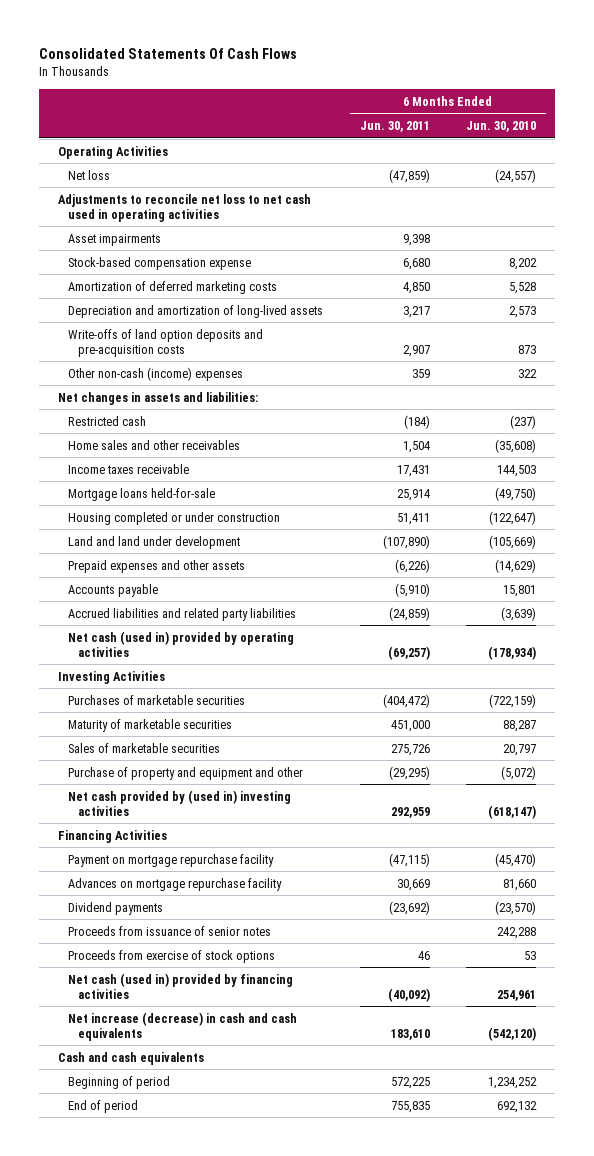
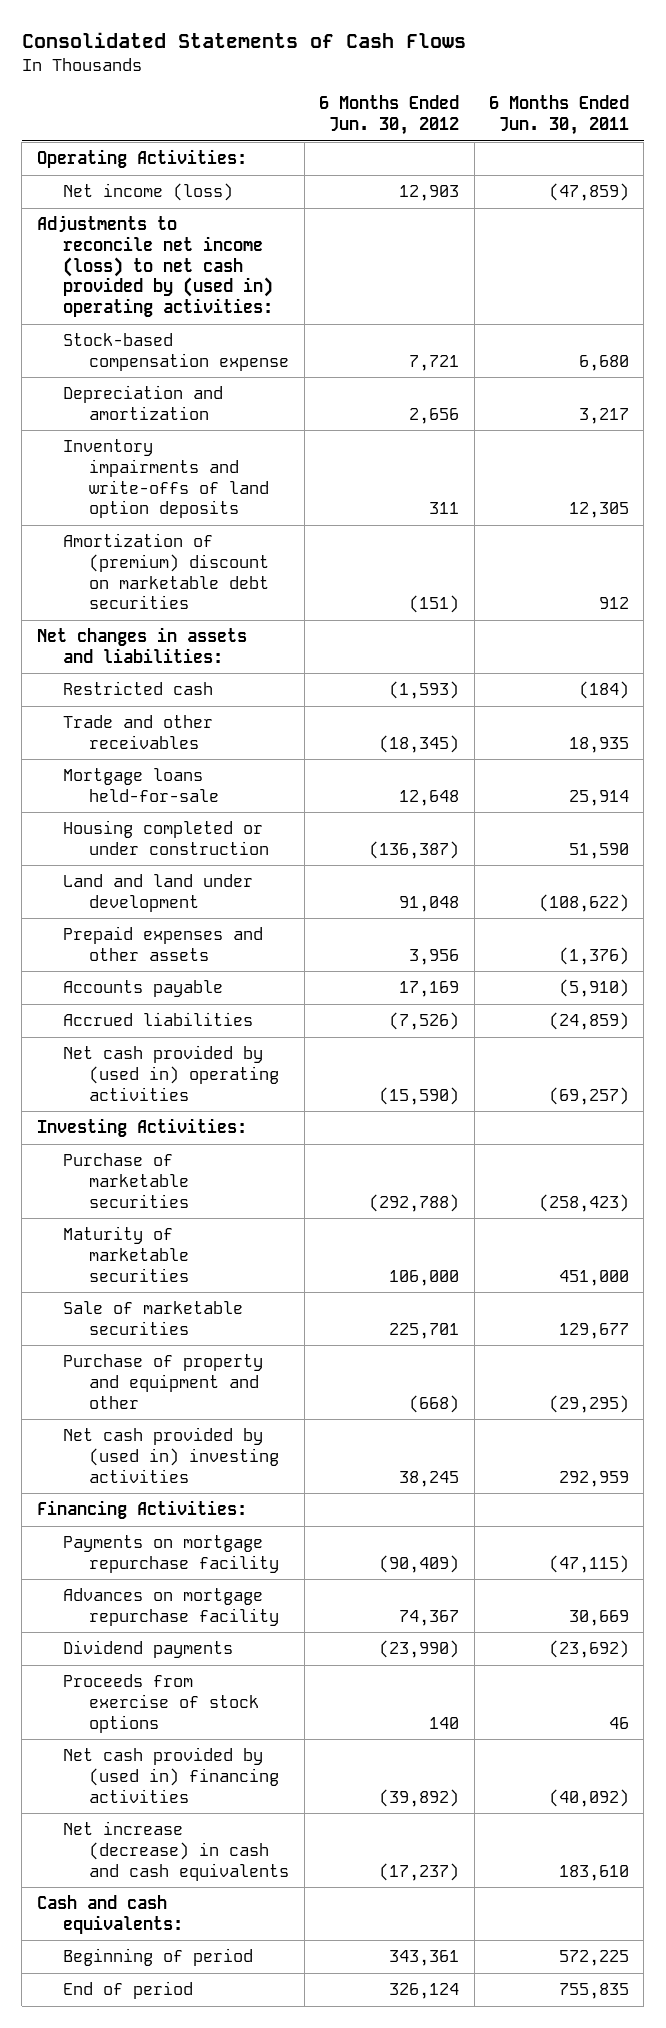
[39,47,298,59] Consolidated Statements Of Cash Flows -> [21,31,466,48] Consolidated Statements of Cash Flows
[466,120,537,132] Jun. 30, 2010 -> none
none -> [319,95,460,136] 6 Months Ended Jun. 30, 2012
[67,233,161,246] Asset impairments -> none
[57,145,168,159] Operating Activities -> [36,149,247,169] Operating Activities:
[67,169,110,180] Net loss -> [62,183,233,202] Net income (loss)
[57,193,311,222] Adjustments to reconcile net loss to net cash used in operating activities -> [36,215,273,318] Adjustments to reconcile net income (loss) to net cash provided by (used in) operating activities:
[67,280,277,294] Amortization of deferred marketing costs -> none
[67,366,243,381] Other non-cash (income) expenses -> none
[67,304,323,318] Depreciation and amortization of long-lived assets -> [62,385,223,420] Depreciation and amortization
[67,328,263,357] Write-offs of land option deposits and pre-acquisition costs -> [62,439,270,519] Inventory impairments and write-offs of land option deposits
[402,344,430,357] 2,907 -> [569,502,630,519] 12,305
none -> [62,533,270,610] Amortization of (premium) discount on marketable debt securities
[67,463,189,474] Income taxes receivable -> none
[67,439,240,450] Home sales and other receivables -> [62,715,213,749] Trade and other receivables
[402,440,430,453] 1,504 -> [569,736,630,753] 18,935
[396,512,430,525] 51,411 -> [569,842,630,859] 51,590
[382,534,430,549] (107,890) -> [539,893,630,912] (108,622)
[394,558,430,573] (6,226) -> [559,946,630,965] (1,376)
[67,607,296,621] Accrued liabilities and related party liabilities -> [62,1012,253,1027] Accrued liabilities
[67,630,294,657] Net cash (used in) provided by operating activities -> [62,1045,280,1101] Net cash provided by (used in) operating activities
[57,670,165,684] Investing Activities -> [36,1118,247,1138] Investing Activities:
[67,694,245,705] Purchases of marketable securities -> [62,1153,190,1208] Purchase of marketable securities
[382,693,430,708] (404,472) -> [539,1193,630,1212] (258,423)
[67,742,220,753] Sales of marketable securities -> [62,1301,243,1335] Sale of marketable securities
[390,743,430,756] 275,726 -> [559,1322,630,1339] 129,677
[57,829,167,843] Financing Activities -> [36,1500,247,1520] Financing Activities:
[67,853,274,867] Payment on mortgage repurchase facility -> [62,1535,280,1573] Payments on mortgage repurchase facility
[67,925,271,936] Proceeds from issuance of senior notes -> none
[67,972,293,999] Net cash (used in) provided by financing activities -> [62,1747,280,1803] Net cash provided by (used in) financing activities
[57,1051,204,1065] Cash and cash equivalents -> [36,1895,183,1934] Cash and cash equivalents:

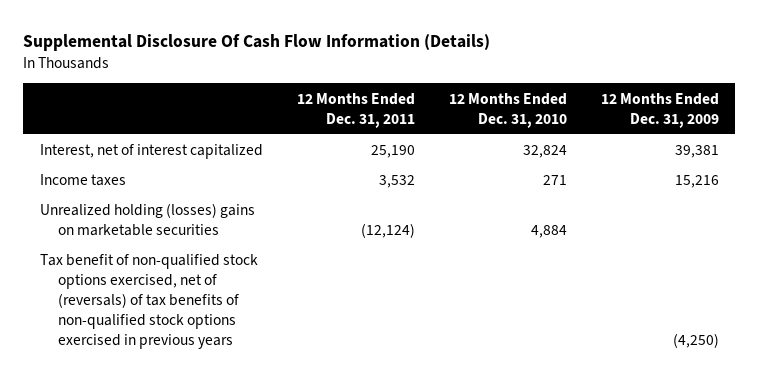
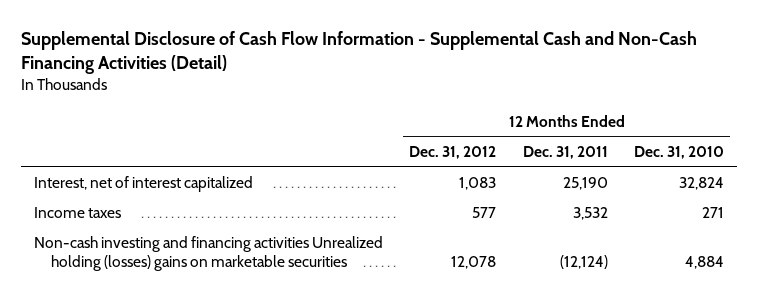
[23,34,491,52] Supplemental Disclosure Of Cash Flow Information (Details) -> [21,31,698,75] Supplemental Disclosure of Cash Flow Information - Supplemental Cash and Non-Cash Financing Activities (Detail)
[600,92,719,128] 12 Months Ended Dec. 31, 2009 -> none
none -> [409,145,497,159] Dec. 31, 2012
[40,254,259,349] Tax benefit of non-qualified stock options exercised, net of (reversals) of tax benefits of non-qualified stock options exercised in previous years -> none
[40,203,256,237] Unrealized holding (losses) gains on marketable securities -> [34,235,384,272] Non-cash investing and financing activities Unrealized holding (losses) gains on marketable securities

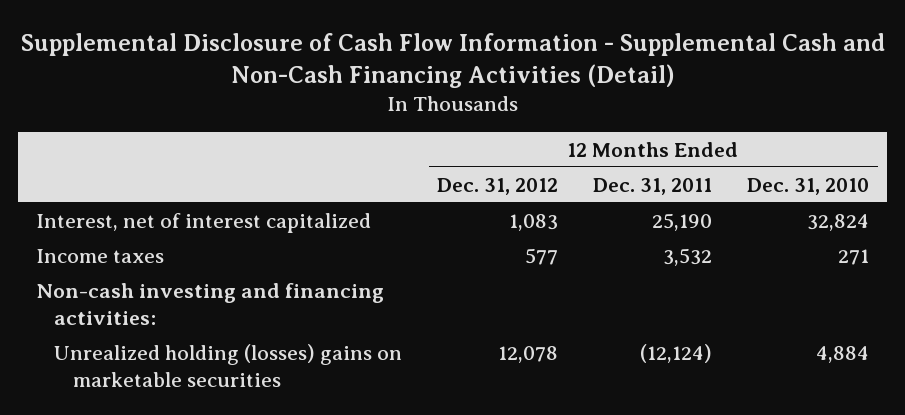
none -> [35,282,384,325] Non-cash investing and financing activities:
[34,235,384,272] Non-cash investing and financing activities Unrealized holding (losses) gains on marketable securities -> [54,343,403,387] Unrealized holding (losses) gains on marketable securities

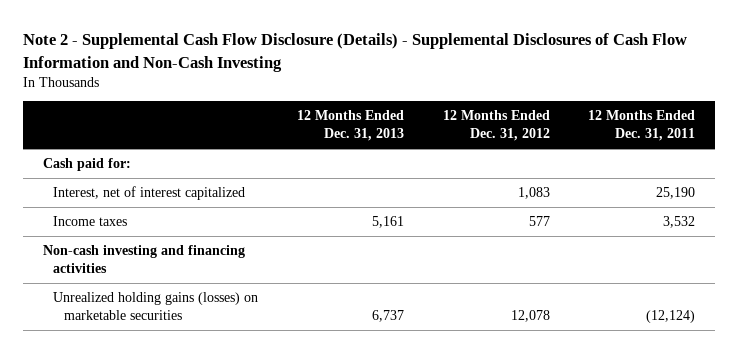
[20,32,885,89] Supplemental Disclosure of Cash Flow Information - Supplemental Cash and Non-Cash Financing Activities (Detail) -> [23,33,688,72] Note 2 - Supplemental Cash Flow Disclosure (Details) - Supplemental Disclosures of Cash Flow Information and Non-Cash Investing
[747,177,870,195] Dec. 31, 2010 -> none
none -> [296,110,404,142] 12 Months Ended Dec. 31, 2013
none -> [42,158,131,172] Cash paid for:
[35,282,384,325] Non-cash investing and financing activities: -> [42,245,245,274] Non-cash investing and financing activities
[54,343,403,387] Unrealized holding (losses) gains on marketable securities -> [53,292,259,321] Unrealized holding gains (losses) on marketable securities

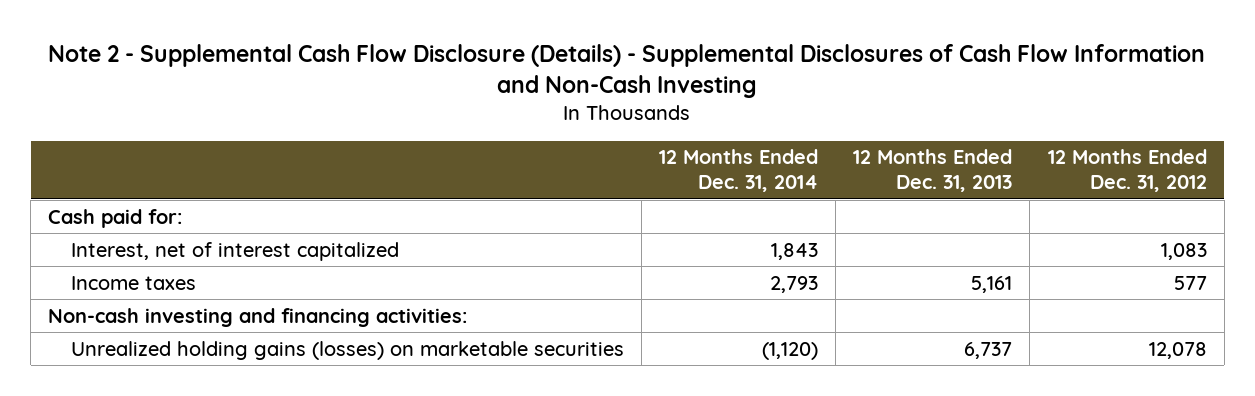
[588,110,696,142] 12 Months Ended Dec. 31, 2011 -> none
none -> [659,149,819,193] 12 Months Ended Dec. 31, 2014
[42,245,245,274] Non-cash investing and financing activities -> [48,307,468,327] Non-cash investing and financing activities:

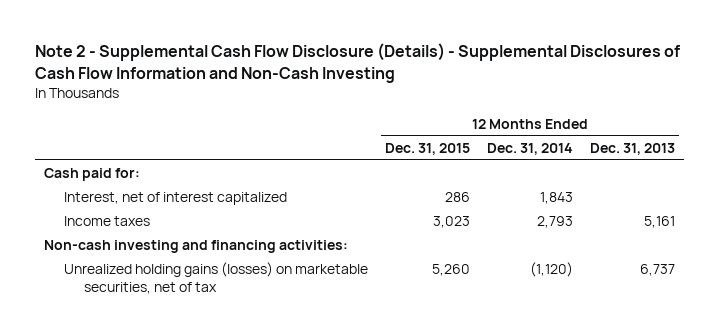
[1047,149,1207,193] 12 Months Ended Dec. 31, 2012 -> none
none -> [384,142,470,155] Dec. 31, 2015
[71,340,625,360] Unrealized holding gains (losses) on marketable securities -> [63,261,368,294] Unrealized holding gains (losses) on marketable securities, net of tax

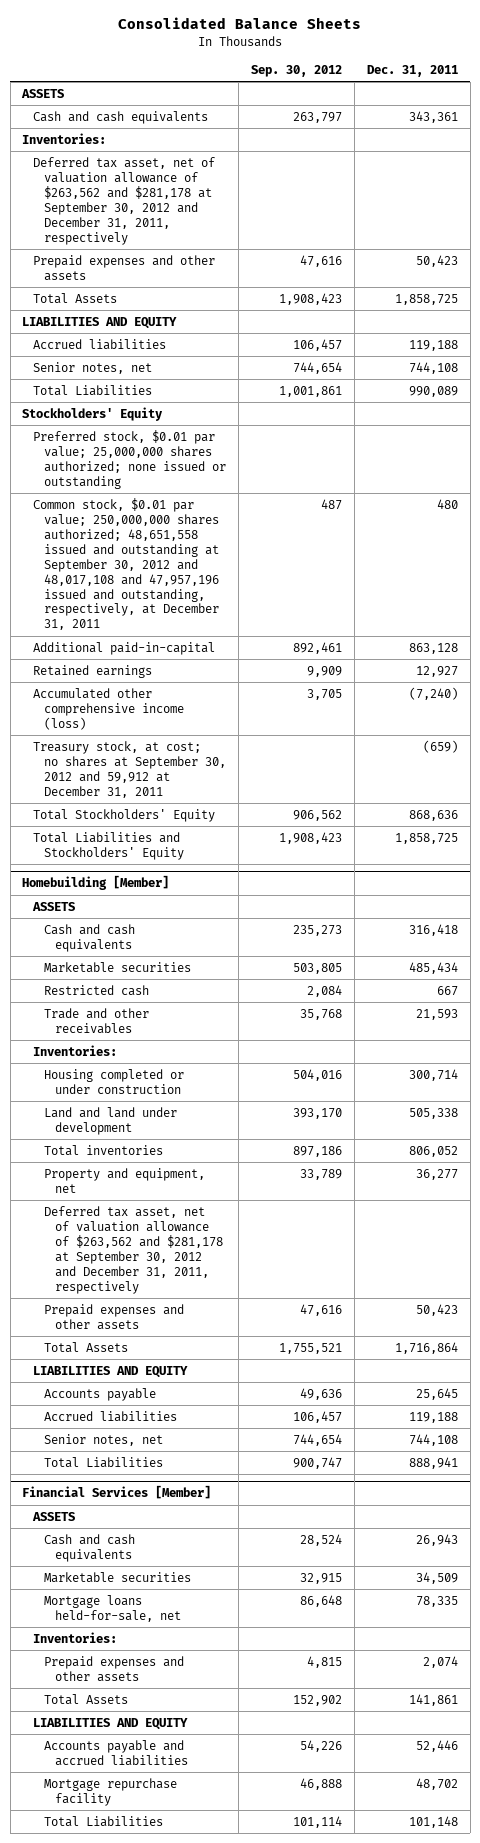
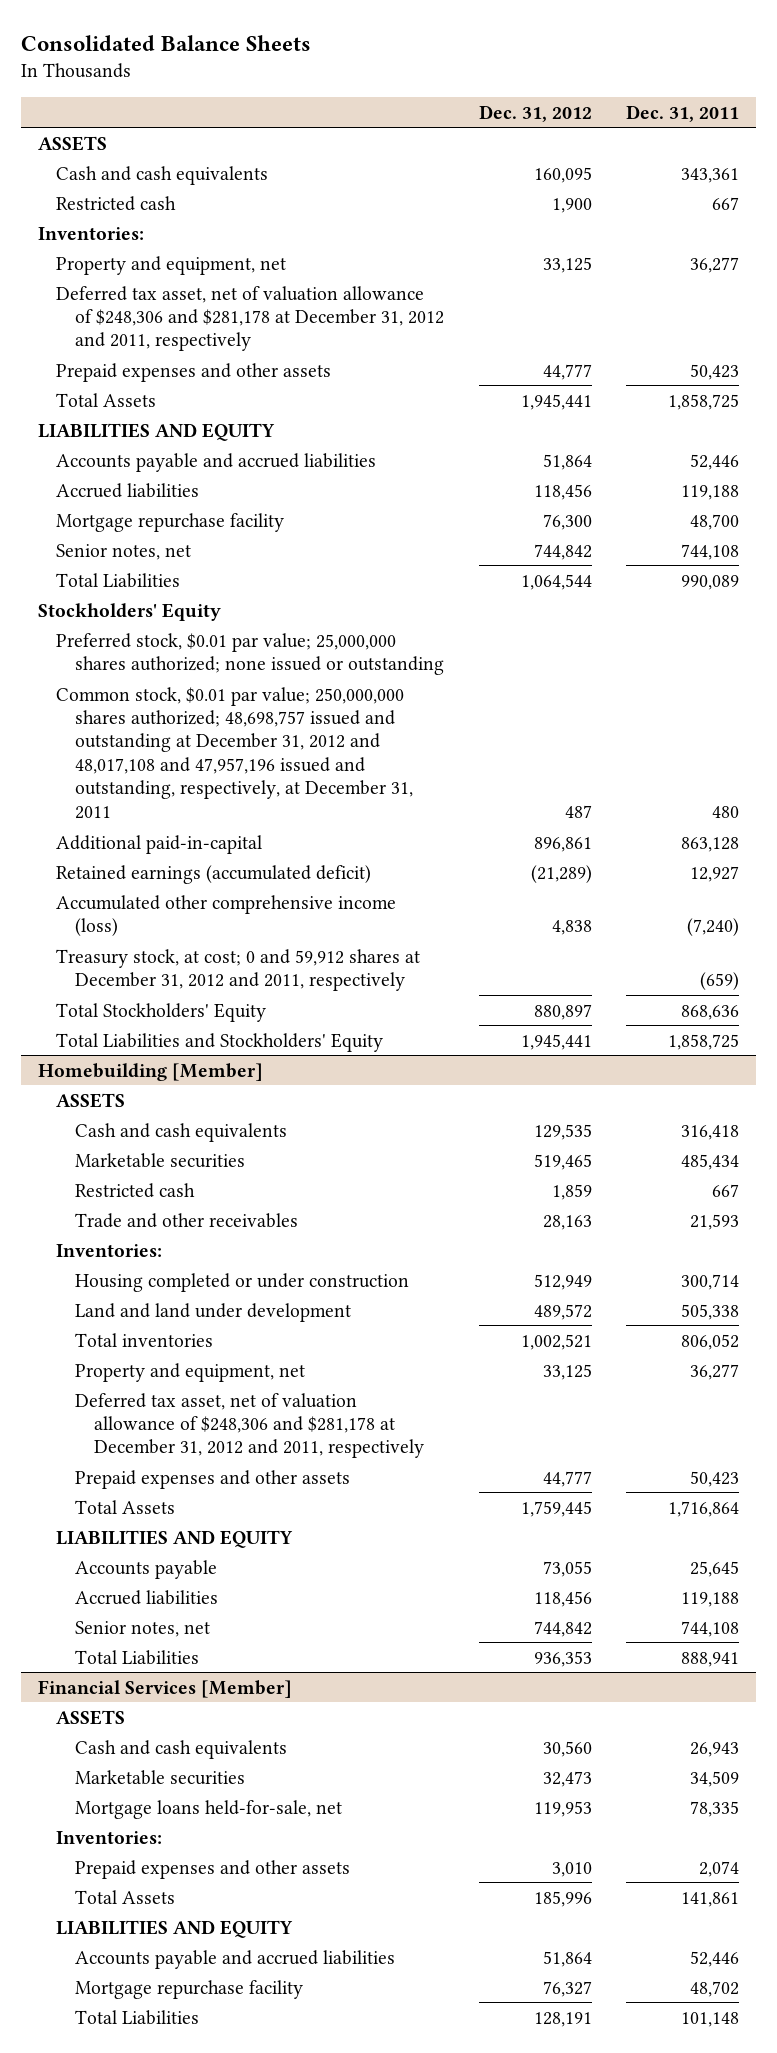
[250,64,342,77] Sep. 30, 2012 -> none
none -> [478,104,592,122] Dec. 31, 2012
none -> [56,195,177,211] Restricted cash
none -> [56,255,287,275] Property and equipment, net
[33,156,216,245] Deferred tax asset, net of valuation allowance of $263,562 and $281,178 at September 30, 2012 and December 31, 2011, respectively -> [56,285,445,352] Deferred tax asset, net of valuation allowance of $248,306 and $281,178 at December 31, 2012 and 2011, respectively
none -> [56,452,377,472] Accounts payable and accrued liabilities
none -> [56,512,285,532] Mortgage repurchase facility
[33,497,219,631] Common stock, $0.01 par value; 250,000,000 shares authorized; 48,651,558 issued and outstanding at September 30, 2012 and 48,017,108 and 47,957,196 issued and outstanding, respectively, at December 31, 2011 -> [56,686,414,819] Common stock, $0.01 par value; 250,000,000 shares authorized; 48,698,757 issued and outstanding at December 31, 2012 and 48,017,108 and 47,957,196 issued and outstanding, respectively, at December 31, 2011
[33,664,153,678] Retained earnings -> [56,864,372,884] Retained earnings (accumulated deficit)
[33,740,226,798] Treasury stock, at cost; no shares at September 30, 2012 and 59,912 at December 31, 2011 -> [56,948,421,992] Treasury stock, at cost; 0 and 59,912 shares at December 31, 2012 and 2011, respectively
[43,1205,223,1294] Deferred tax asset, net of valuation allowance of $263,562 and $281,178 at September 30, 2012 and December 31, 2011, respectively -> [75,1392,425,1459] Deferred tax asset, net of valuation allowance of $248,306 and $281,178 at December 31, 2012 and 2011, respectively

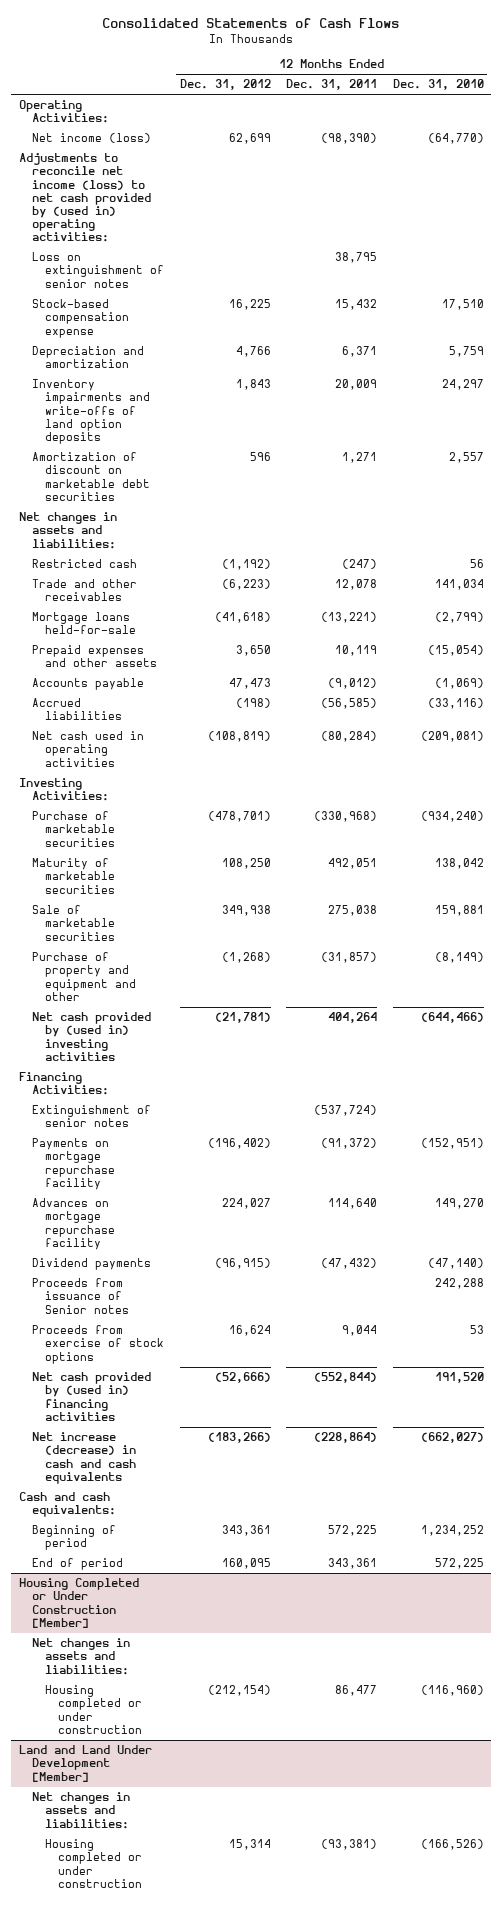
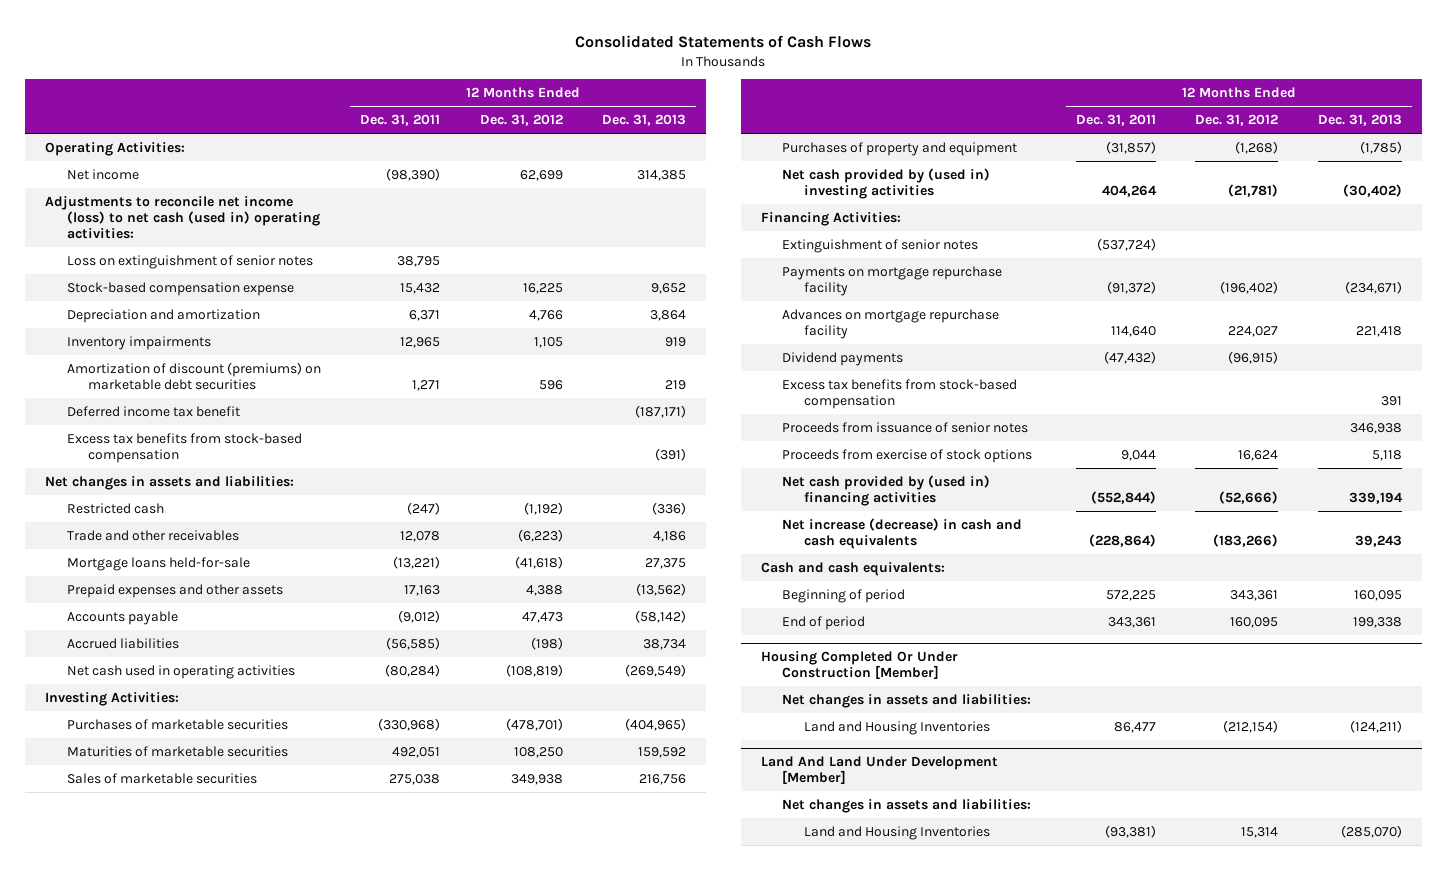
[392,79,484,91] Dec. 31, 2010 -> none
none -> [602,114,687,127] Dec. 31, 2013
[32,133,152,144] Net income (loss) -> [66,168,139,180] Net income
[19,153,152,243] Adjustments to reconcile net income (loss) to net cash provided by (used in) operating activities: -> [44,195,320,239] Adjustments to reconcile net income (loss) to net cash (used in) operating activities:
[32,379,151,444] Inventory impairments and write-offs of land option deposits -> [66,335,211,350] Inventory impairments
[235,379,271,391] 1,843 -> [533,336,563,348] 1,105
[335,379,378,391] 20,009 -> [400,336,441,348] 12,965
[32,452,151,501] Amortization of discount on marketable debt securities -> [66,361,321,390] Amortization of discount (premiums) on marketable debt securities
none -> [66,405,240,417] Deferred income tax benefit
none -> [66,432,302,463] Excess tax benefits from stock-based compensation
[235,645,271,657] 3,650 -> [525,584,563,596] 4,388
[335,645,378,657] 10,119 -> [404,584,441,596] 17,163
[32,811,116,847] Purchase of marketable securities -> [66,718,288,730] Purchases of marketable securities
[32,858,116,894] Maturity of marketable securities -> [66,745,288,757] Maturities of marketable securities
[32,905,116,941] Sale of marketable securities -> [66,772,257,784] Sales of marketable securities
[32,952,137,1001] Purchase of property and equipment and other -> [782,141,1018,156] Purchases of property and equipment
none -> [782,378,1018,409] Excess tax benefits from stock-based compensation
[32,1278,130,1314] Proceeds from issuance of Senior notes -> [782,421,1029,433] Proceeds from issuance of senior notes
[19,1578,140,1628] Housing Completed or Under Construction [Member] -> [760,650,958,679] Housing Completed Or Under Construction [Member]
[45,1685,143,1734] Housing completed or under construction -> [803,720,990,735] Land and Housing Inventories
[19,1745,153,1782] Land and Land Under Development [Member] -> [760,755,998,784] Land And Land Under Development [Member]
[45,1839,143,1888] Housing completed or under construction -> [803,825,990,840] Land and Housing Inventories

